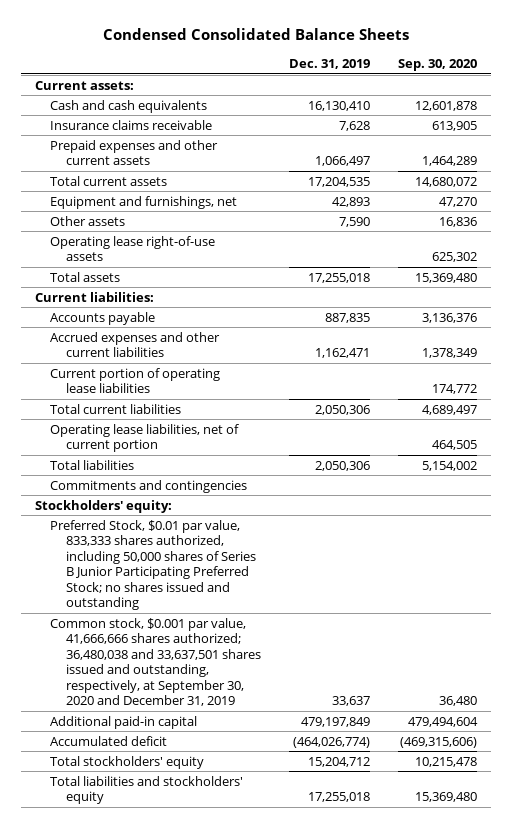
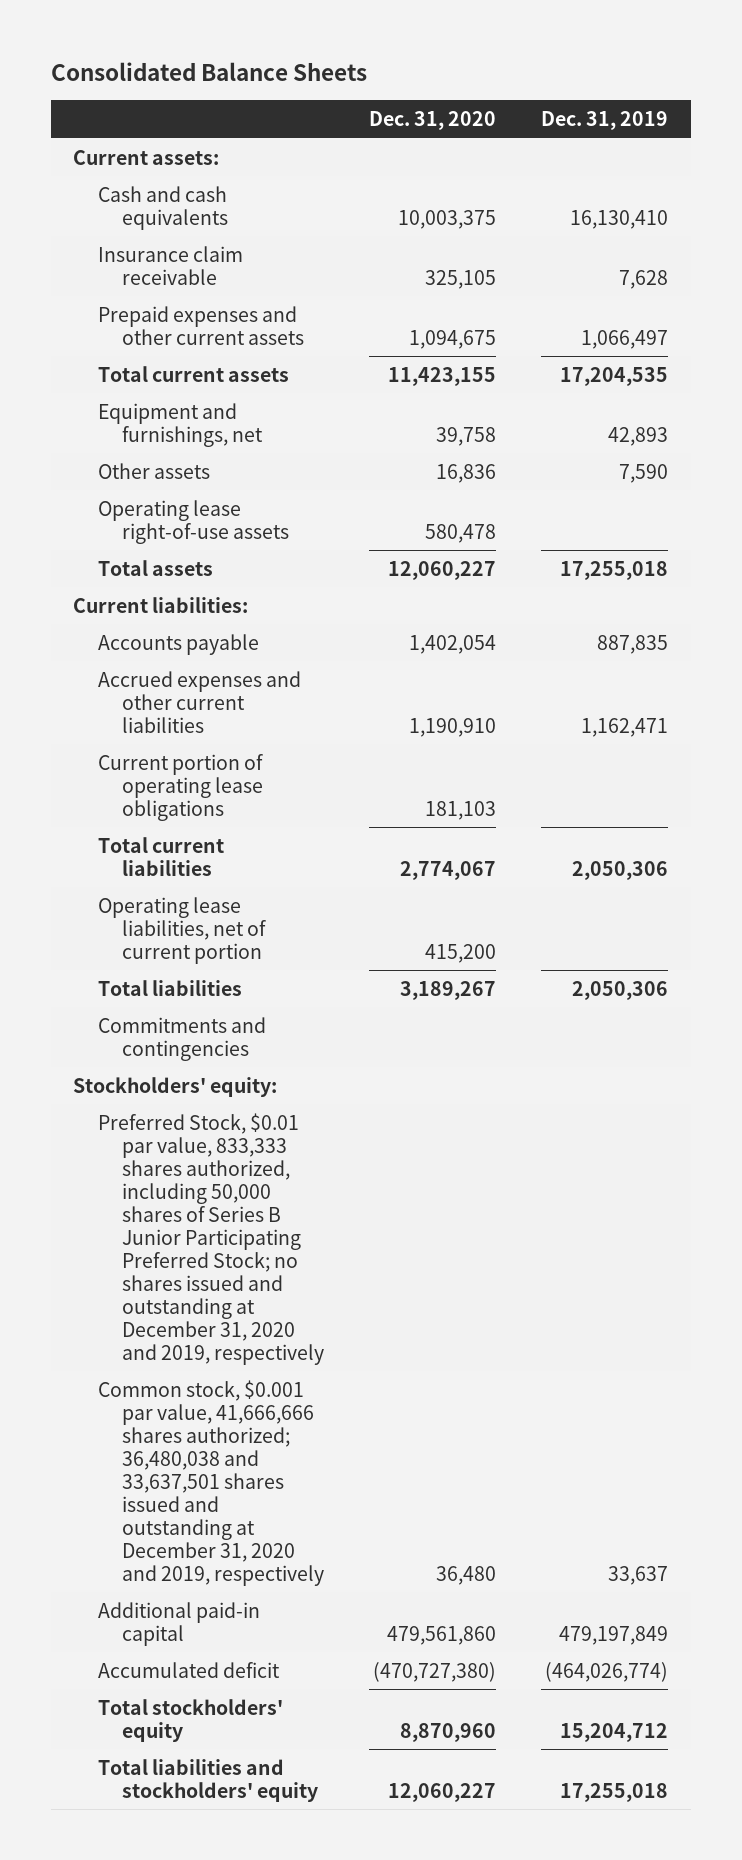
[102,28,409,41] Condensed Consolidated Balance Sheets -> [50,61,367,81] Consolidated Balance Sheets
[397,58,477,71] Sep. 30, 2020 -> none
none -> [369,111,497,131] Dec. 31, 2020
[50,119,213,130] Insurance claims receivable -> [97,245,243,285] Insurance claim receivable
[50,367,221,394] Current portion of operating lease liabilities -> [97,753,264,821] Current portion of operating lease obligations
[50,519,256,611] Preferred Stock, $0.01 par value, 833,333 shares authorized, including 50,000 shares of Series B Junior Participating Preferred Stock; no shares issued and outstanding -> [97,1112,325,1365] Preferred Stock, $0.01 par value, 833,333 shares authorized, including 50,000 shares of Series B Junior Participating Preferred Stock; no shares issued and outstanding at December 31, 2020 and 2019, respectively
[50,617,261,707] Common stock, $0.001 par value, 41,666,666 shares authorized; 36,480,038 and 33,637,501 shares issued and outstanding, respectively, at September 30, 2020 and December 31, 2019 -> [97,1379,325,1586] Common stock, $0.001 par value, 41,666,666 shares authorized; 36,480,038 and 33,637,501 shares issued and outstanding at December 31, 2020 and 2019, respectively

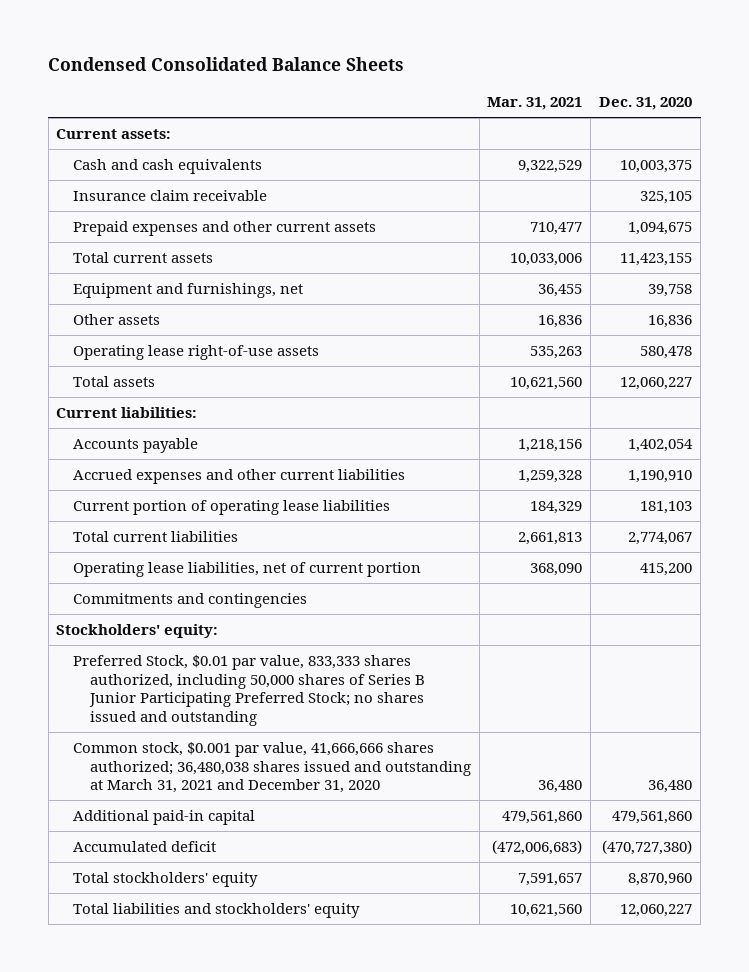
[50,61,367,81] Consolidated Balance Sheets -> [48,57,405,72] Condensed Consolidated Balance Sheets
[541,111,669,131] Dec. 31, 2019 -> none
none -> [487,97,583,111] Mar. 31, 2021
[97,753,264,821] Current portion of operating lease obligations -> [73,499,391,515] Current portion of operating lease liabilities
[97,979,242,996] Total liabilities -> none
[97,1112,325,1365] Preferred Stock, $0.01 par value, 833,333 shares authorized, including 50,000 shares of Series B Junior Participating Preferred Stock; no shares issued and outstanding at December 31, 2020 and 2019, respectively -> [73,654,425,727] Preferred Stock, $0.01 par value, 833,333 shares authorized, including 50,000 shares of Series B Junior Participating Preferred Stock; no shares issued and outstanding
[97,1379,325,1586] Common stock, $0.001 par value, 41,666,666 shares authorized; 36,480,038 and 33,637,501 shares issued and outstanding at December 31, 2020 and 2019, respectively -> [73,741,471,794] Common stock, $0.001 par value, 41,666,666 shares authorized; 36,480,038 shares issued and outstanding at March 31, 2021 and December 31, 2020

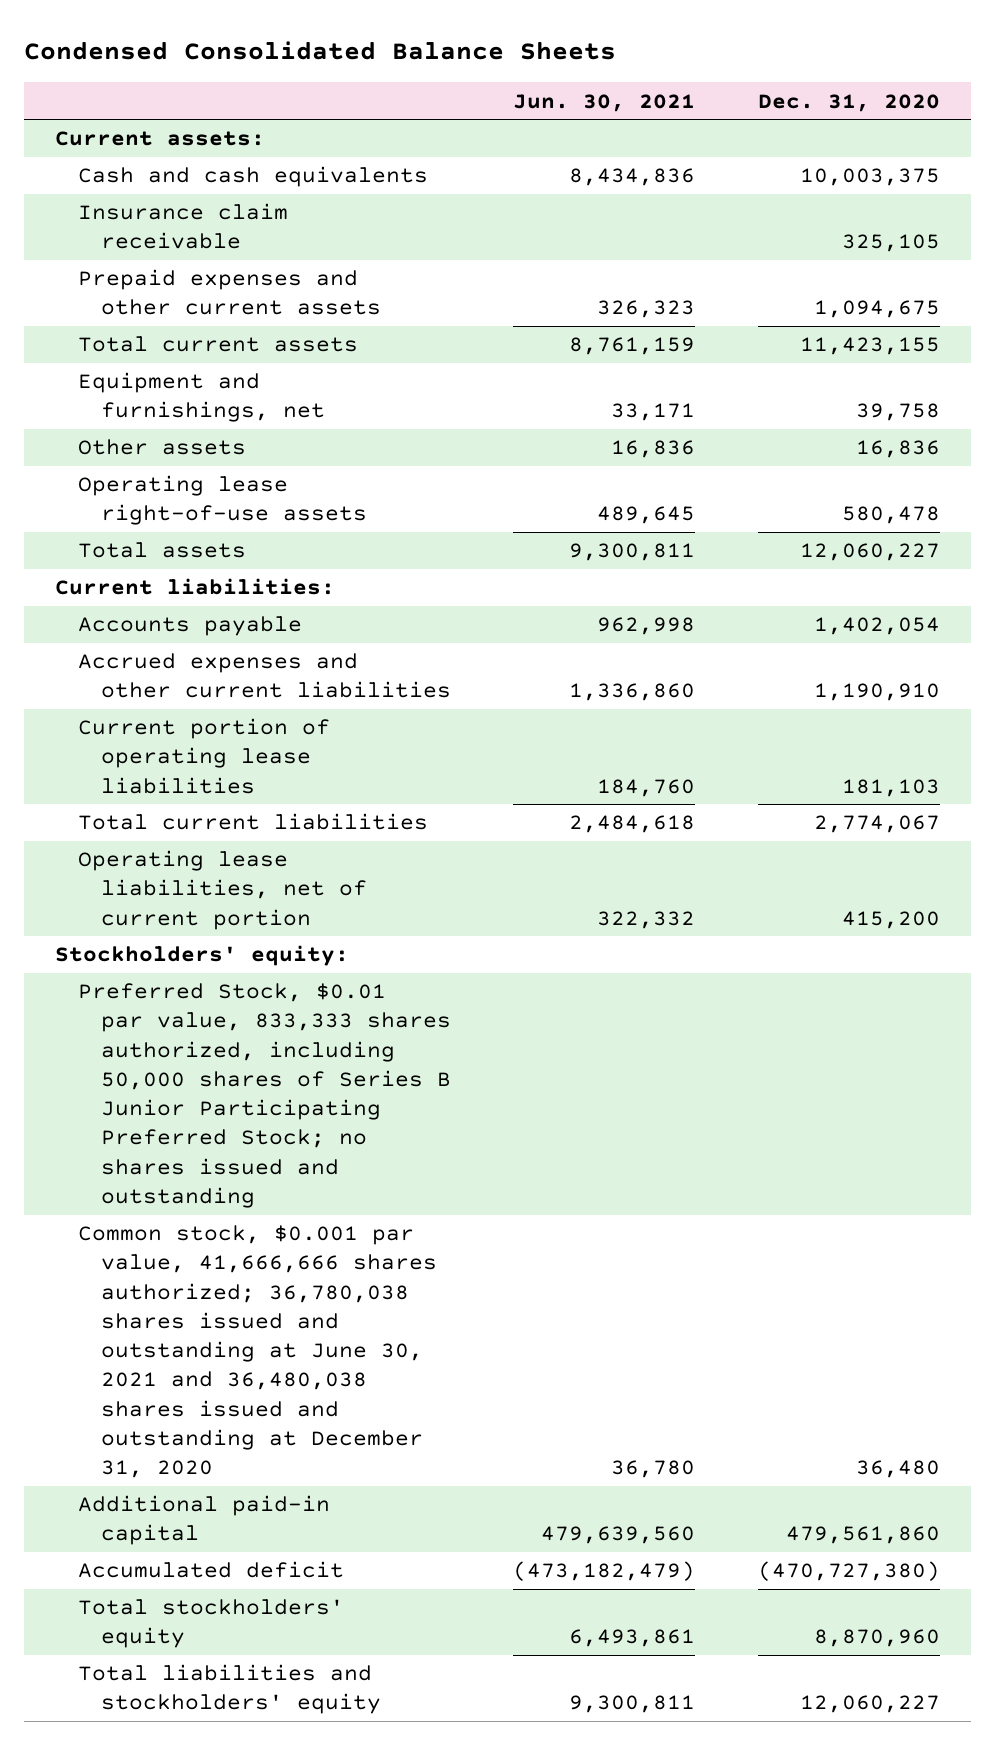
[487,97,583,111] Mar. 31, 2021 -> none
none -> [513,93,696,112] Jun. 30, 2021
[73,592,308,608] Commitments and contingencies -> none
[73,741,471,794] Common stock, $0.001 par value, 41,666,666 shares authorized; 36,480,038 shares issued and outstanding at March 31, 2021 and December 31, 2020 -> [77,1225,438,1479] Common stock, $0.001 par value, 41,666,666 shares authorized; 36,780,038 shares issued and outstanding at June 30, 2021 and 36,480,038 shares issued and outstanding at December 31, 2020

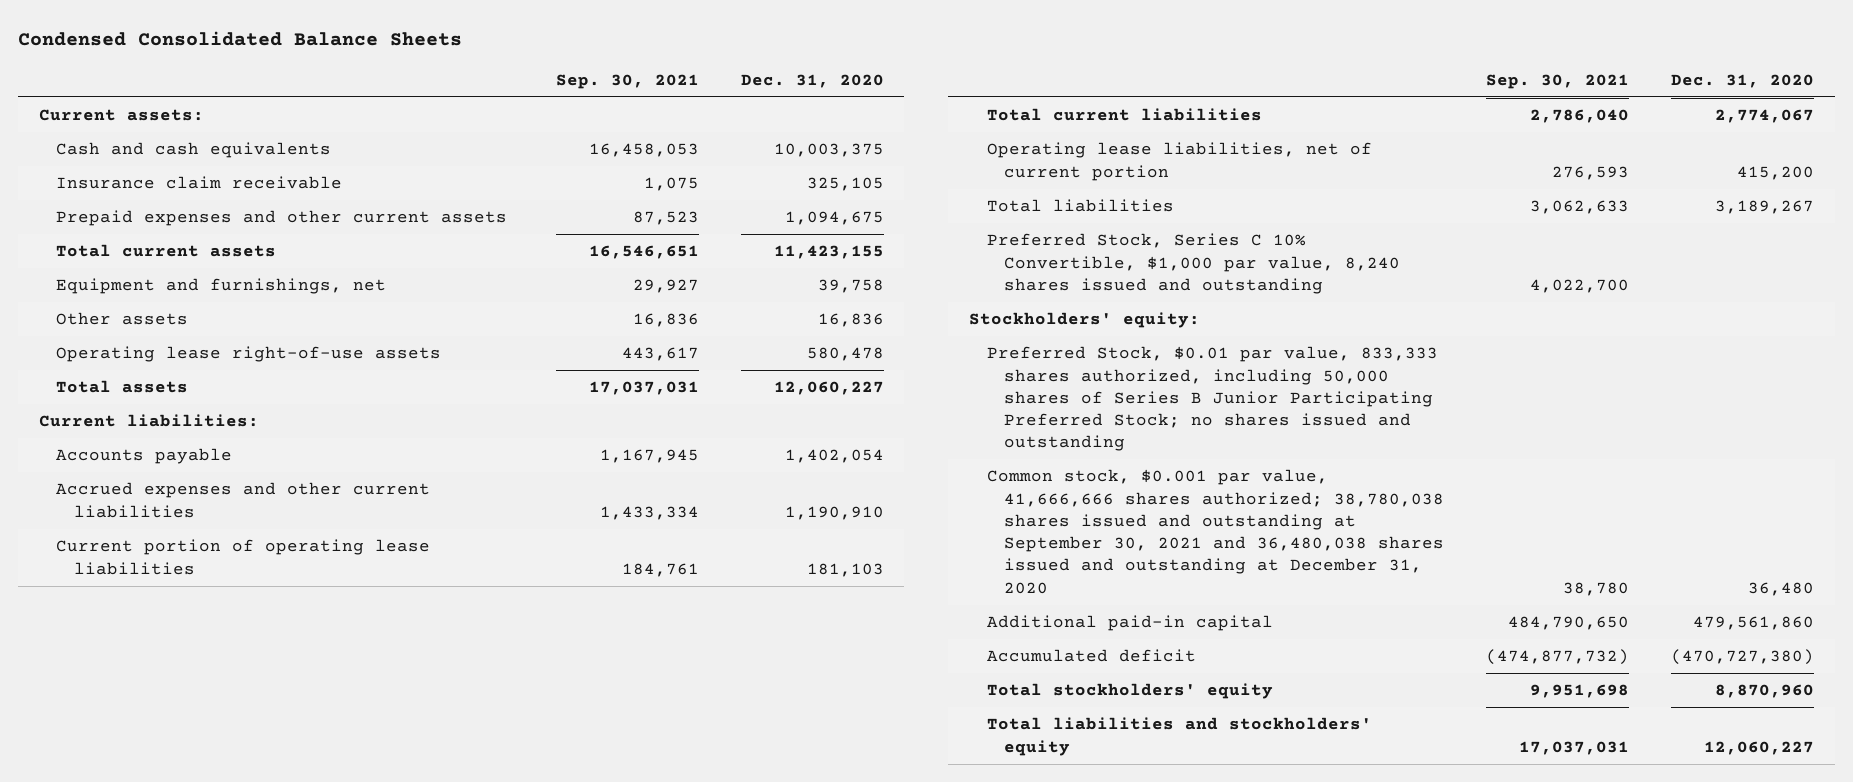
[513,93,696,112] Jun. 30, 2021 -> none
none -> [555,73,699,89] Sep. 30, 2021
none -> [986,199,1174,213] Total liabilities
none -> [986,233,1401,294] Preferred Stock, Series C 10% Convertible, $1,000 par value, 8,240 shares issued and outstanding
[77,1225,438,1479] Common stock, $0.001 par value, 41,666,666 shares authorized; 36,780,038 shares issued and outstanding at June 30, 2021 and 36,480,038 shares issued and outstanding at December 31, 2020 -> [986,469,1445,594] Common stock, $0.001 par value, 41,666,666 shares authorized; 38,780,038 shares issued and outstanding at September 30, 2021 and 36,480,038 shares issued and outstanding at December 31, 2020

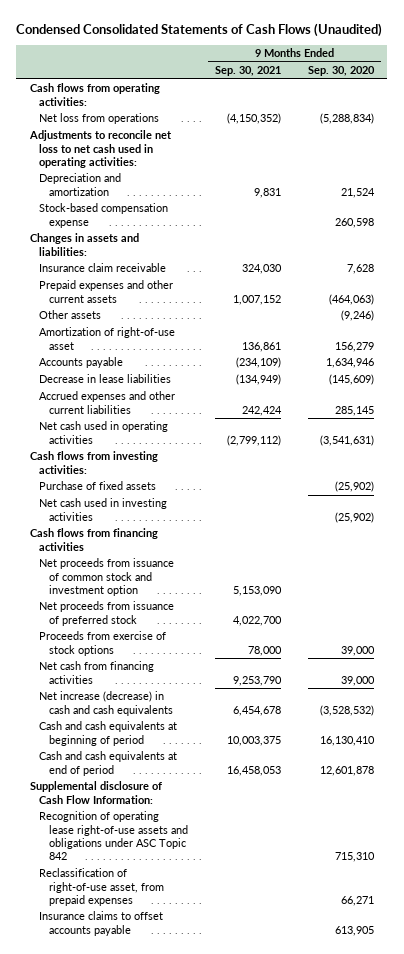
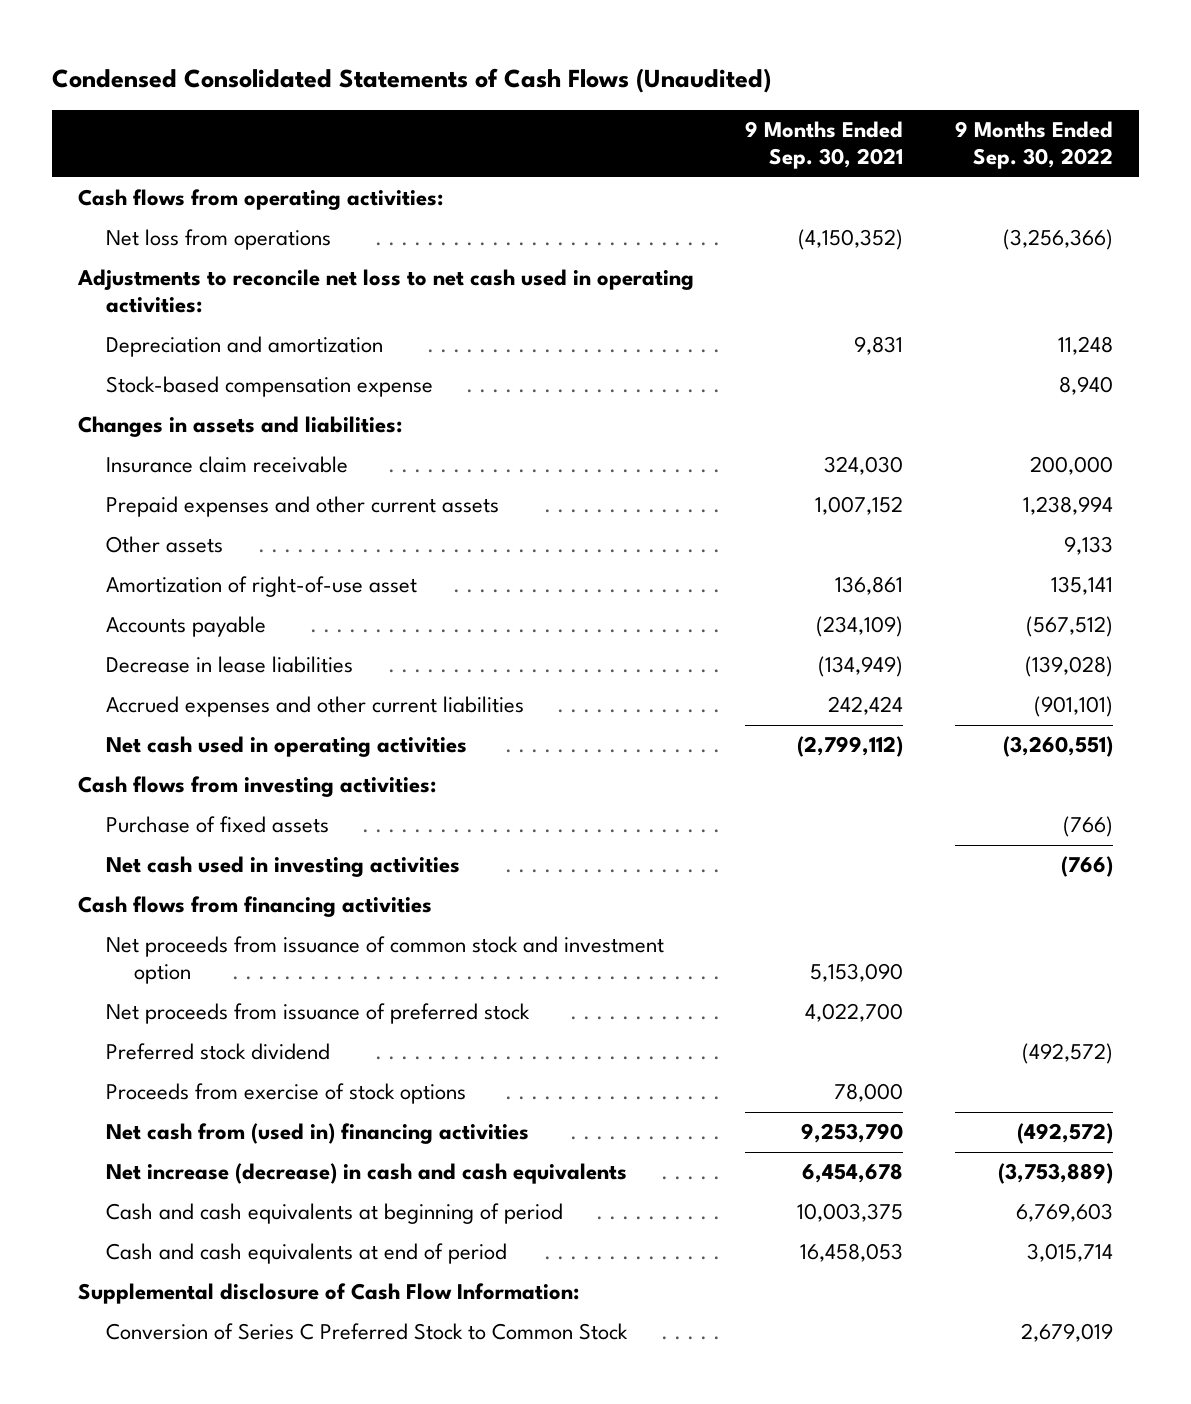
[307,66,375,77] Sep. 30, 2020 -> none
none -> [955,121,1114,170] 9 Months Ended Sep. 30, 2022
none -> [105,1043,330,1061] Preferred stock dividend
[39,661,155,684] Net cash from financing activities -> [105,1123,529,1145] Net cash from (used in) financing activities
[39,811,189,861] Recognition of operating lease right-of-use assets and obligations under ASC Topic 842 -> none
[39,868,165,907] Reclassification of right-of-use asset, from prepaid expenses -> none
[39,911,164,936] Insurance claims to offset accounts payable -> none
none -> [105,1323,628,1341] Conversion of Series C Preferred Stock to Common Stock

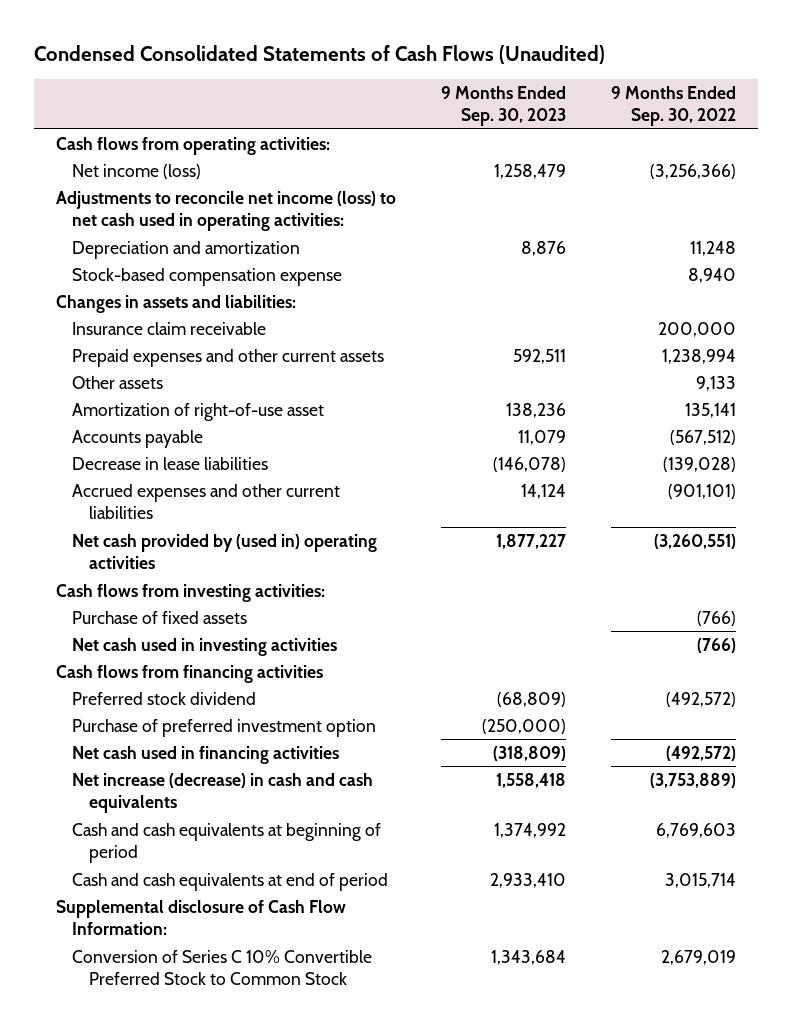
[745,121,904,170] 9 Months Ended Sep. 30, 2021 -> none
none -> [440,86,566,127] 9 Months Ended Sep. 30, 2023
[105,229,331,251] Net loss from operations -> [72,163,202,179] Net income (loss)
[76,269,694,314] Adjustments to reconcile net loss to net cash used in operating activities: -> [56,190,397,232] Adjustments to reconcile net income (loss) to net cash used in operating activities:
[105,736,467,758] Net cash used in operating activities -> [72,533,378,570] Net cash provided by (used in) operating activities
[105,936,664,985] Net proceeds from issuance of common stock and investment option -> none
[105,1003,530,1025] Net proceeds from issuance of preferred stock -> none
[105,1083,466,1105] Proceeds from exercise of stock options -> none
none -> [72,718,377,737] Purchase of preferred investment option
[105,1123,529,1145] Net cash from (used in) financing activities -> [72,745,340,764] Net cash used in financing activities
[105,1323,628,1341] Conversion of Series C Preferred Stock to Common Stock -> [72,949,373,986] Conversion of Series C 10% Convertible Preferred Stock to Common Stock

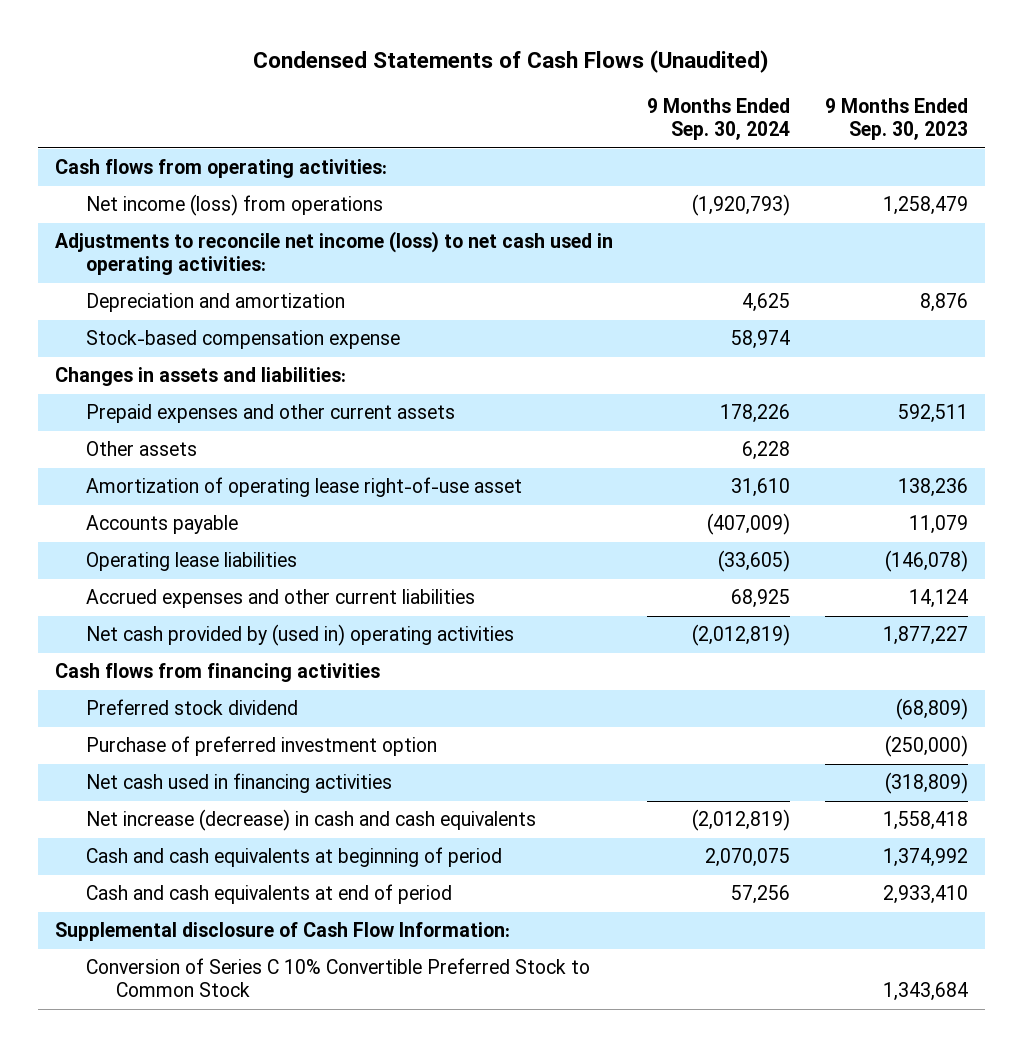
[33,45,605,65] Condensed Consolidated Statements of Cash Flows (Unaudited) -> [253,50,770,74] Condensed Statements of Cash Flows (Unaudited)
[610,86,736,127] 9 Months Ended Sep. 30, 2022 -> none
none -> [647,98,791,141] 9 Months Ended Sep. 30, 2024
[72,163,202,179] Net income (loss) -> [85,194,383,217] Net income (loss) from operations
[72,321,267,335] Insurance claim receivable -> none
[72,402,325,421] Amortization of right-of-use asset -> [85,477,522,498] Amortization of operating lease right-of-use asset
[72,456,269,470] Decrease in lease liabilities -> [85,552,297,572] Operating lease liabilities
[56,583,326,602] Cash flows from investing activities: -> none
[72,610,248,624] Purchase of fixed assets -> none
[72,637,338,656] Net cash used in investing activities -> none

